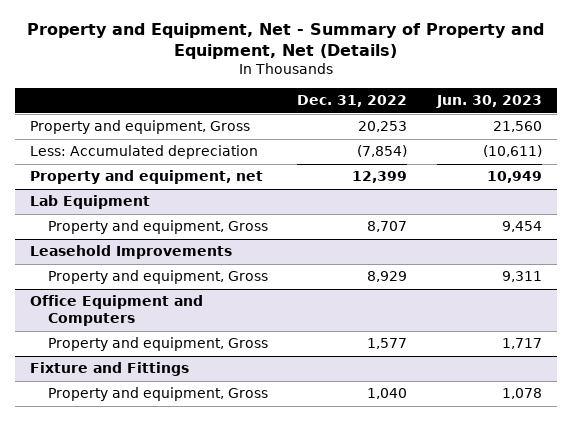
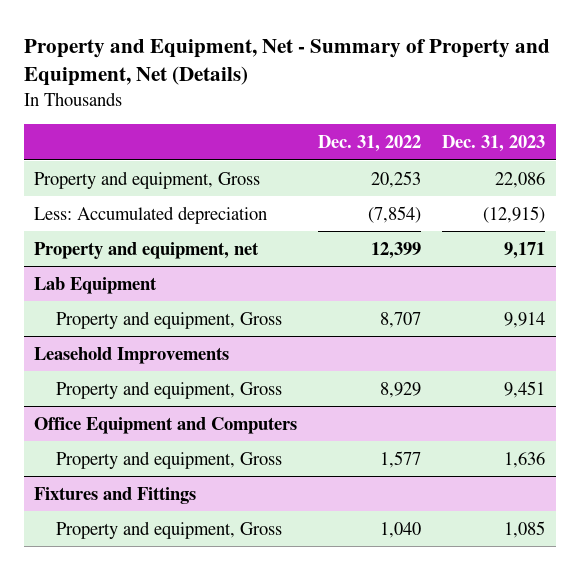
[436,95,543,109] Jun. 30, 2023 -> none
none -> [442,135,546,153] Dec. 31, 2023
[29,362,189,377] Fixture and Fittings -> [34,486,197,504] Fixtures and Fittings

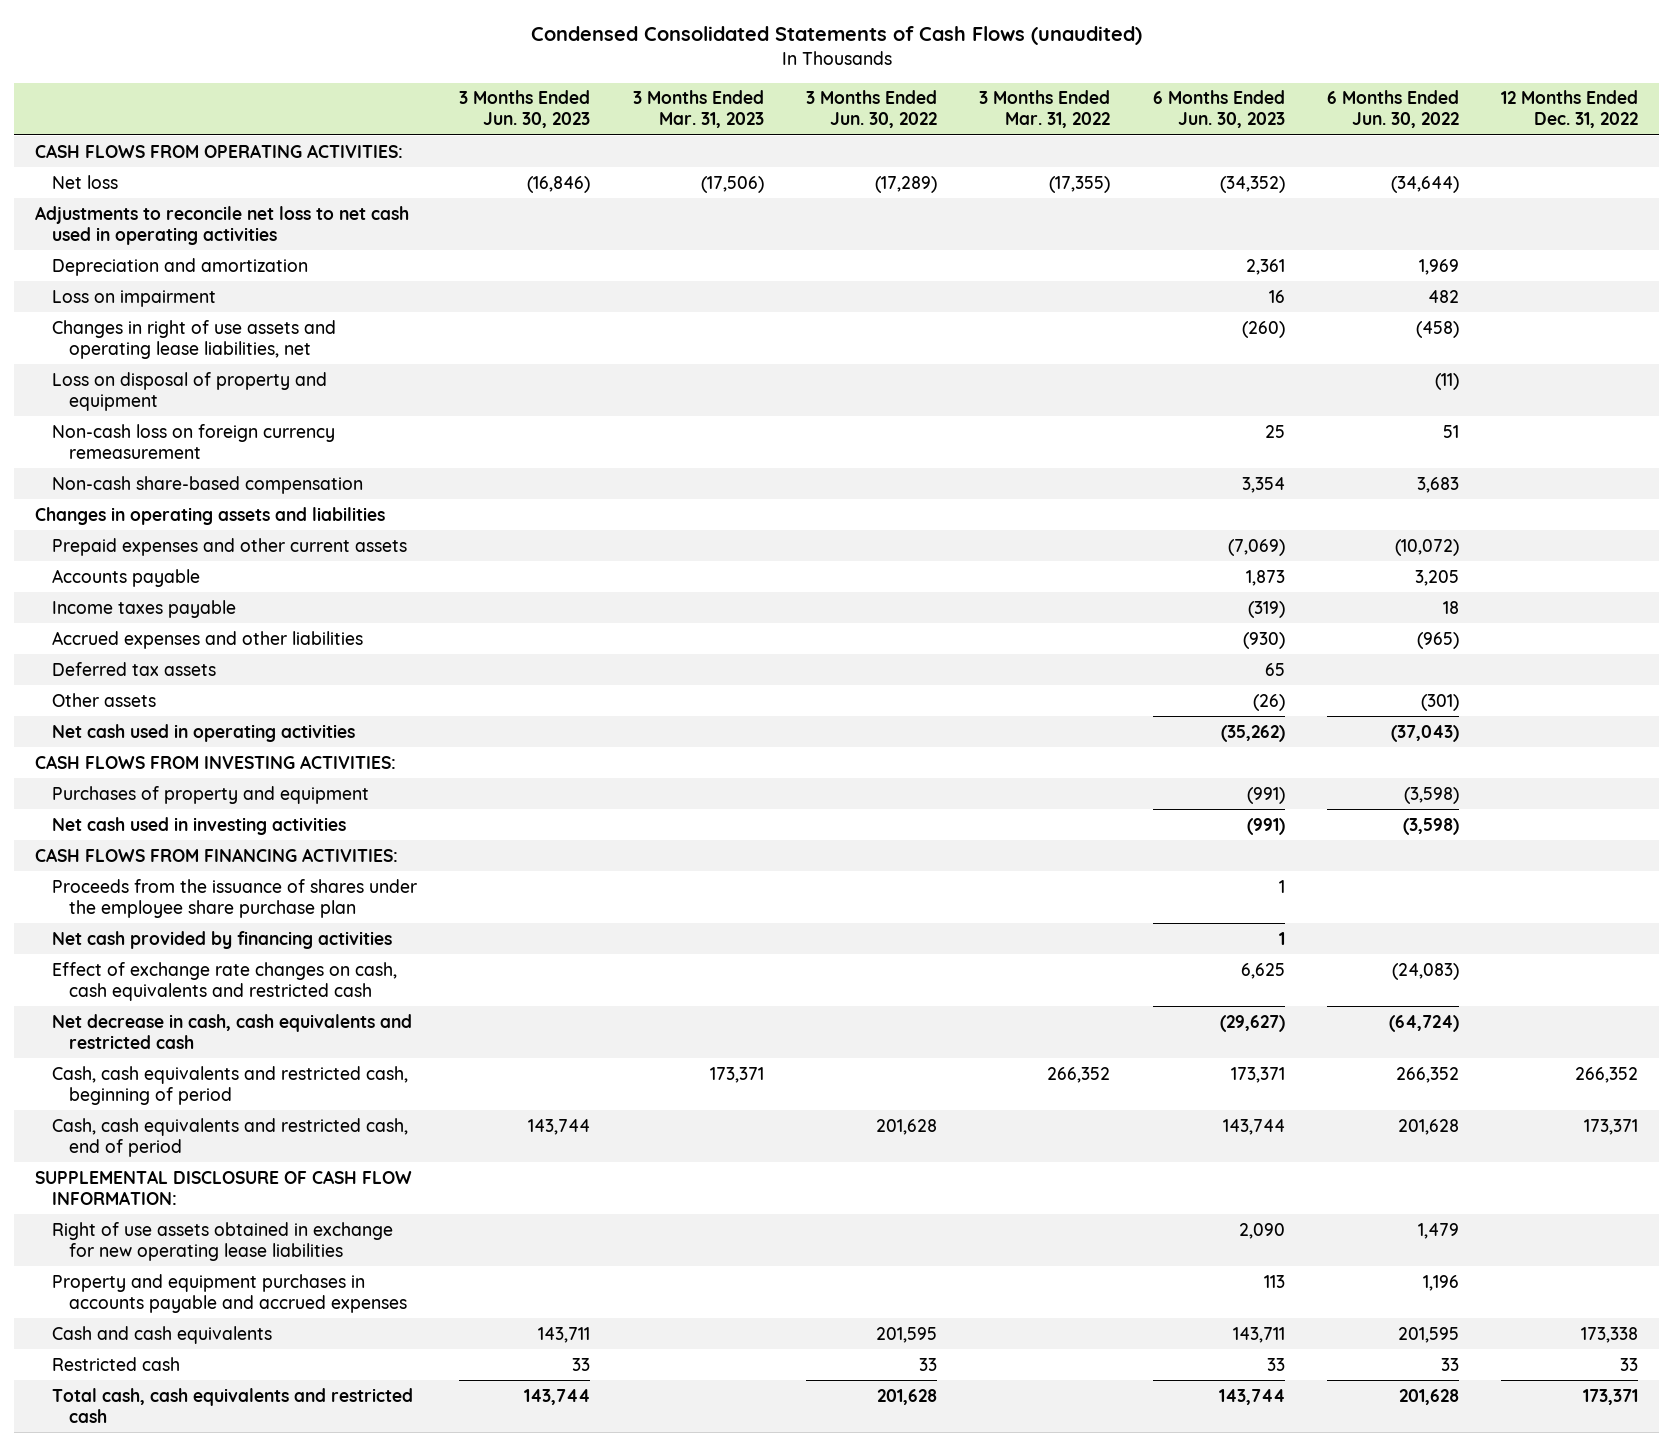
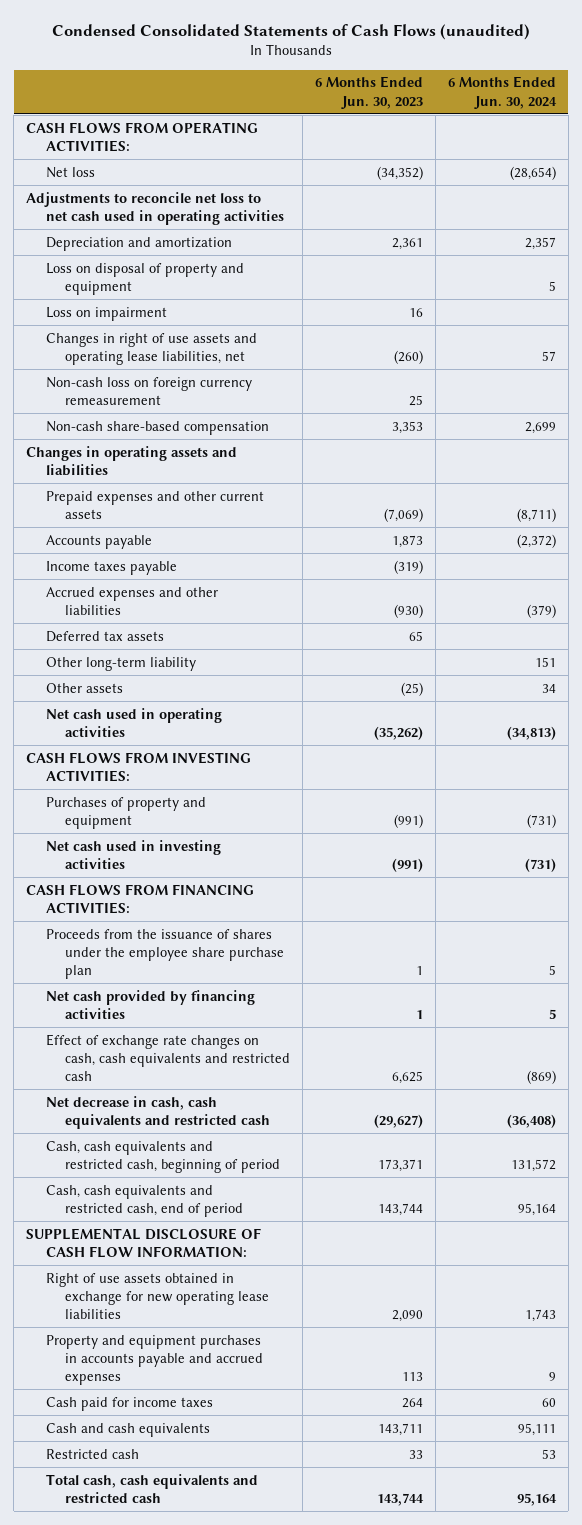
[459,90,591,129] 3 Months Ended Jun. 30, 2023 -> none
[632,90,764,129] 3 Months Ended Mar. 31, 2023 -> none
[806,90,938,129] 3 Months Ended Jun. 30, 2022 -> none
[979,90,1111,129] 3 Months Ended Mar. 31, 2022 -> none
[1326,90,1459,129] 6 Months Ended Jun. 30, 2022 -> none
[1501,90,1639,129] 12 Months Ended Dec. 31, 2022 -> none
none -> [447,76,557,109] 6 Months Ended Jun. 30, 2024
[52,371,328,411] Loss on disposal of property and equipment -> [45,262,244,295] Loss on disposal of property and equipment
[1241,476,1285,493] 3,354 -> [392,420,424,434] 3,353
none -> [45,656,196,671] Other long-term liability
[1252,693,1285,711] (26) -> [401,681,424,696] (25)
none -> [45,1396,213,1411] Cash paid for income taxes

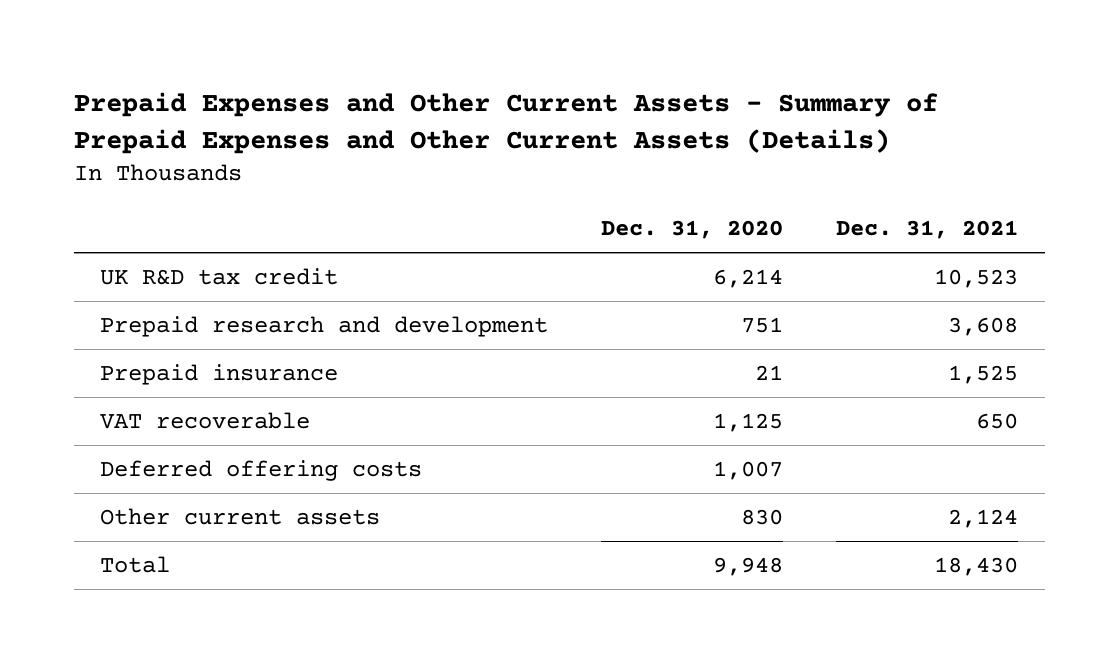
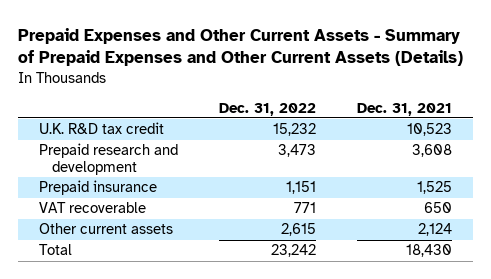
[601,220,784,240] Dec. 31, 2020 -> none
none -> [219,102,317,116] Dec. 31, 2022
[100,267,339,285] UK R&D tax credit -> [38,122,164,135] U.K. R&D tax credit
[100,459,423,481] Deferred offering costs -> none

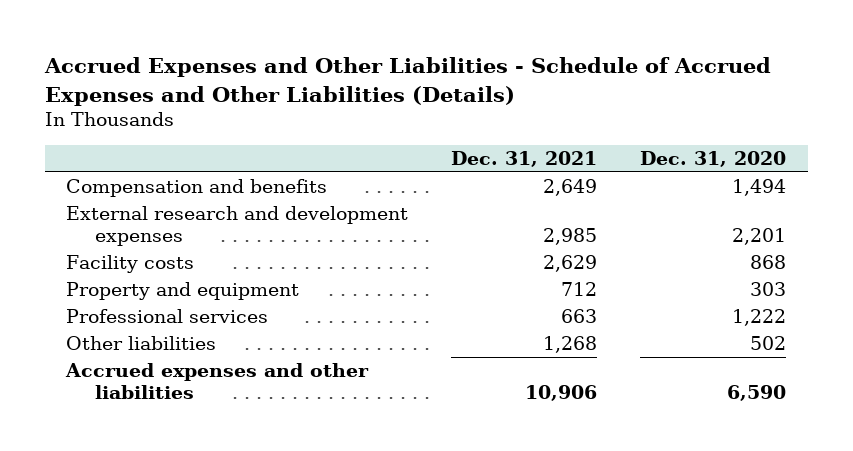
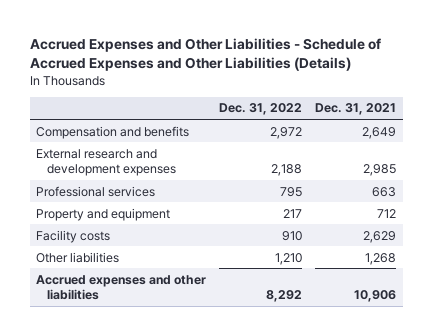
[640,150,787,167] Dec. 31, 2020 -> none
none -> [219,103,303,116] Dec. 31, 2022
[66,282,300,301] Property and equipment -> [36,207,171,221] Property and equipment
[66,255,195,274] Facility costs -> [36,229,111,243] Facility costs

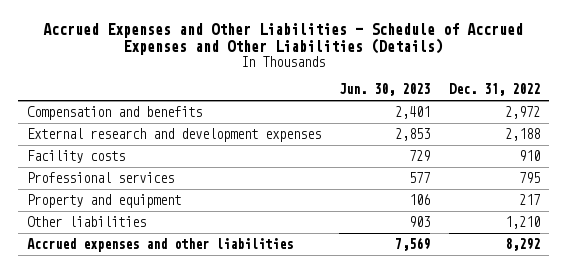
[315,103,397,116] Dec. 31, 2021 -> none
none -> [339,82,431,96] Jun. 30, 2023
[36,229,111,243] Facility costs -> [27,150,126,164] Facility costs

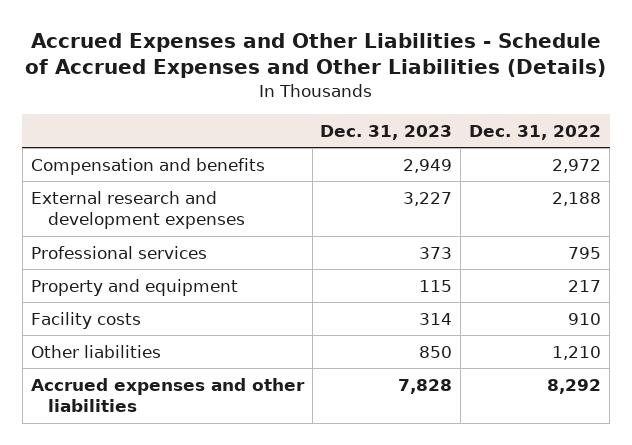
[339,82,431,96] Jun. 30, 2023 -> none
none -> [320,124,453,140] Dec. 31, 2023
[27,150,126,164] Facility costs -> [30,311,141,329] Facility costs

